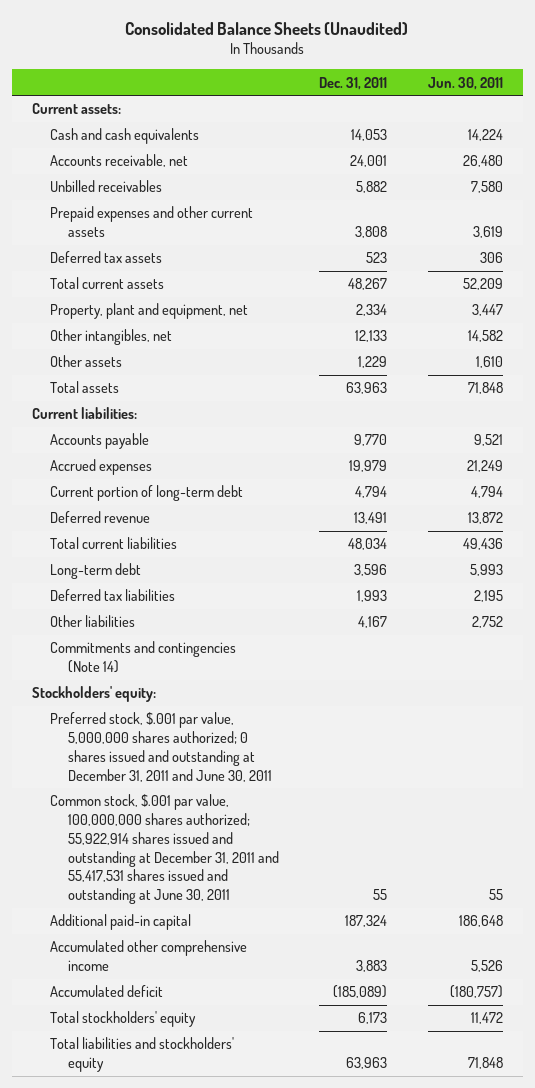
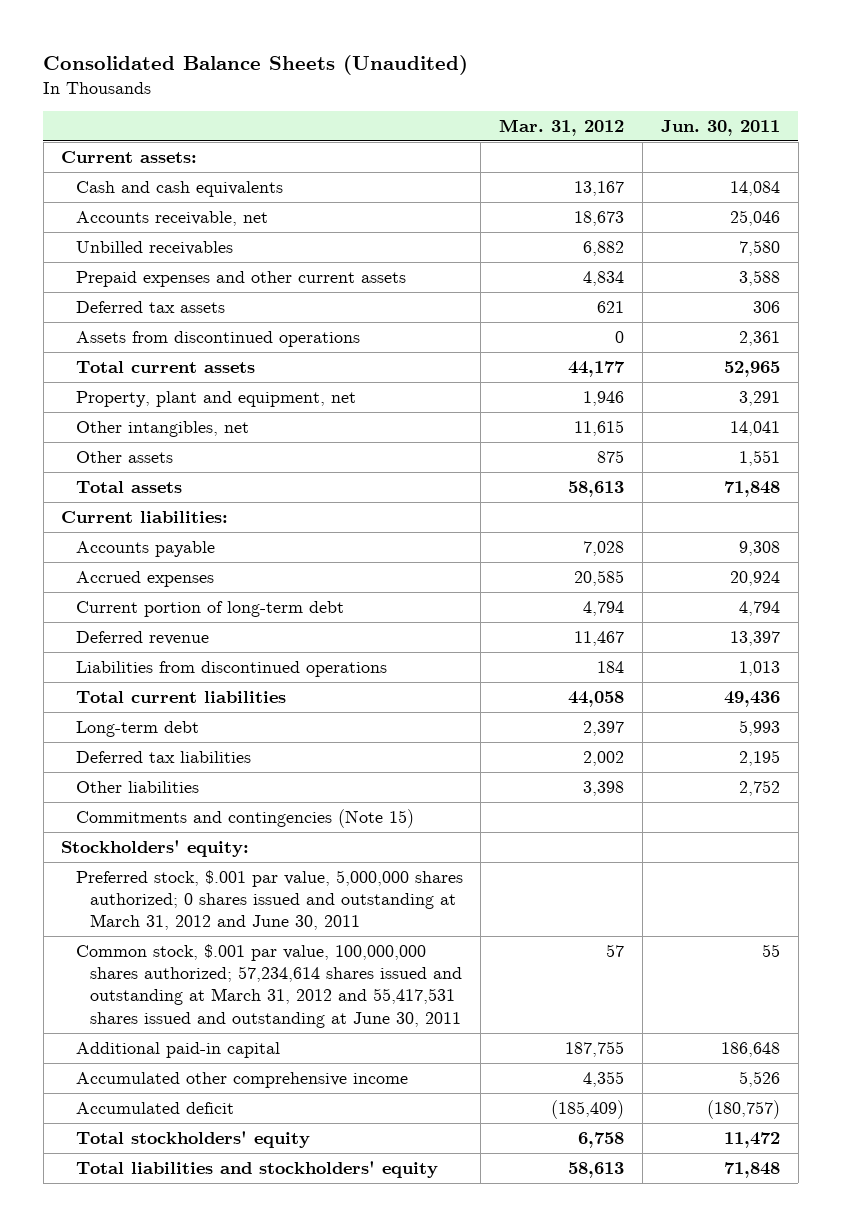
[319,76,388,90] Dec. 31, 2011 -> none
none -> [499,119,625,137] Mar. 31, 2012
[467,129,503,142] 14,224 -> [729,180,780,196] 14,084
[462,155,503,168] 26,480 -> [729,209,780,226] 25,046
[472,226,503,239] 3,619 -> [738,269,780,286] 3,588
none -> [75,330,360,347] Assets from discontinued operations
[462,278,503,291] 52,209 -> [723,360,780,377] 52,965
[471,304,503,317] 3,447 -> [738,390,780,406] 3,291
[467,330,503,343] 14,582 -> [729,420,780,436] 14,041
[475,356,503,369] 1,610 -> [738,449,780,466] 1,551
[473,434,503,447] 9,521 -> [738,540,780,556] 9,308
[466,460,503,473] 21,249 -> [729,570,780,586] 20,924
[467,512,503,525] 13,872 -> [729,630,780,646] 13,397
none -> [75,660,387,677] Liabilities from discontinued operations
[50,641,237,674] Commitments and contingencies (Note 14) -> [75,808,414,828] Commitments and contingencies (Note 15)
[50,712,273,782] Preferred stock, $.001 par value, 5,000,000 shares authorized; 0 shares issued and outstanding at December 31, 2011 and June 30, 2011 -> [75,869,463,931] Preferred stock, $.001 par value, 5,000,000 shares authorized; 0 shares issued and outstanding at March 31, 2012 and June 30, 2011
[50,794,280,905] Common stock, $.001 par value, 100,000,000 shares authorized; 55,922,914 shares issued and outstanding at December 31, 2011 and 55,417,531 shares issued and outstanding at June 30, 2011 -> [75,943,462,1028] Common stock, $.001 par value, 100,000,000 shares authorized; 57,234,614 shares issued and outstanding at March 31, 2012 and 55,417,531 shares issued and outstanding at June 30, 2011

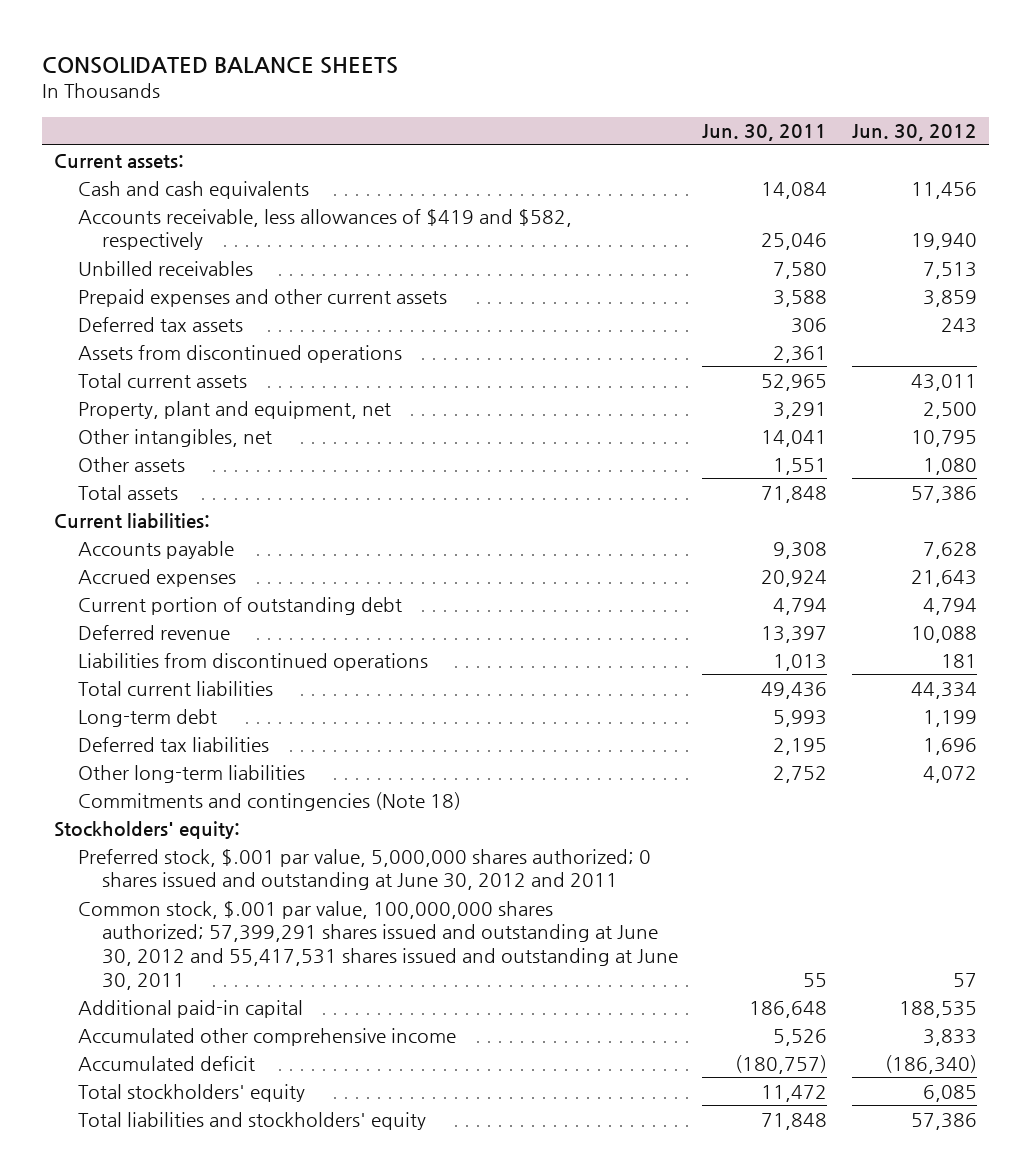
[43,55,469,76] Consolidated Balance Sheets (Unaudited) -> [41,56,398,74] CONSOLIDATED BALANCE SHEETS
[499,119,625,137] Mar. 31, 2012 -> none
none -> [852,124,978,142] Jun. 30, 2012
[75,210,268,226] Accounts receivable, net -> [77,208,572,251] Accounts receivable, less allowances of $419 and $582, respectively
[75,600,344,617] Current portion of long-term debt -> [77,596,402,615] Current portion of outstanding debt
[75,780,199,793] Other liabilities -> [77,764,305,783] Other long-term liabilities
[75,808,414,828] Commitments and contingencies (Note 15) -> [77,791,461,811] Commitments and contingencies (Note 18)
[75,869,463,931] Preferred stock, $.001 par value, 5,000,000 shares authorized; 0 shares issued and outstanding at March 31, 2012 and June 30, 2011 -> [77,848,651,891] Preferred stock, $.001 par value, 5,000,000 shares authorized; 0 shares issued and outstanding at June 30, 2012 and 2011
[75,943,462,1028] Common stock, $.001 par value, 100,000,000 shares authorized; 57,234,614 shares issued and outstanding at March 31, 2012 and 55,417,531 shares issued and outstanding at June 30, 2011 -> [77,900,678,990] Common stock, $.001 par value, 100,000,000 shares authorized; 57,399,291 shares issued and outstanding at June 30, 2012 and 55,417,531 shares issued and outstanding at June 30, 2011

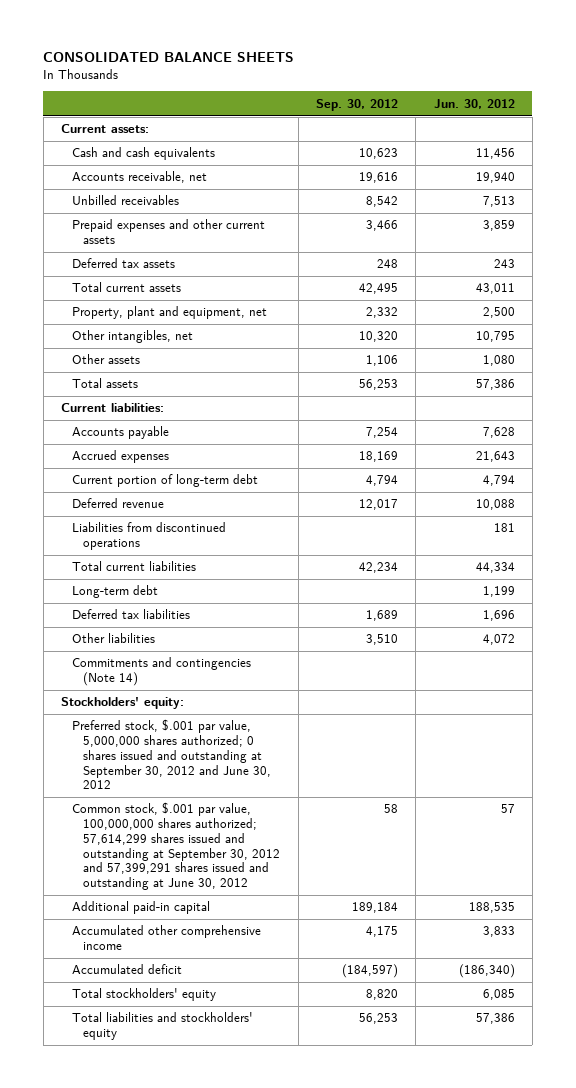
[702,124,828,142] Jun. 30, 2011 -> none
none -> [316,98,399,111] Sep. 30, 2012
[77,208,572,251] Accounts receivable, less allowances of $419 and $582, respectively -> [72,171,208,184] Accounts receivable, net
[77,344,402,363] Assets from discontinued operations -> none
[77,596,402,615] Current portion of outstanding debt -> [72,474,259,488] Current portion of long-term debt
[77,764,305,783] Other long-term liabilities -> [72,633,156,644] Other liabilities
[77,791,461,811] Commitments and contingencies (Note 18) -> [72,657,252,687] Commitments and contingencies (Note 14)
[77,848,651,891] Preferred stock, $.001 par value, 5,000,000 shares authorized; 0 shares issued and outstanding at June 30, 2012 and 2011 -> [72,719,272,790] Preferred stock, $.001 par value, 5,000,000 shares authorized; 0 shares issued and outstanding at September 30, 2012 and June 30, 2012
[77,900,678,990] Common stock, $.001 par value, 100,000,000 shares authorized; 57,399,291 shares issued and outstanding at June 30, 2012 and 55,417,531 shares issued and outstanding at June 30, 2011 -> [72,802,281,891] Common stock, $.001 par value, 100,000,000 shares authorized; 57,614,299 shares issued and outstanding at September 30, 2012 and 57,399,291 shares issued and outstanding at June 30, 2012

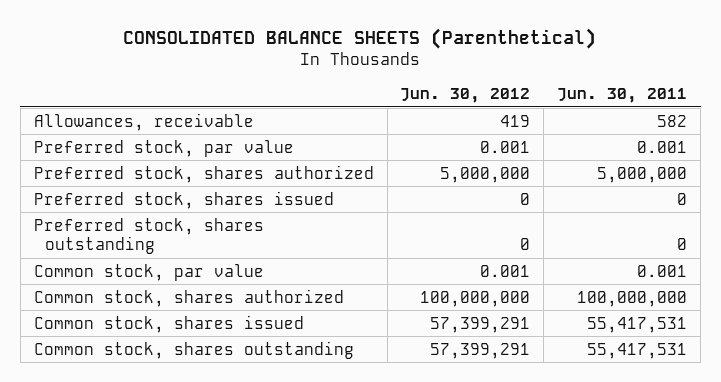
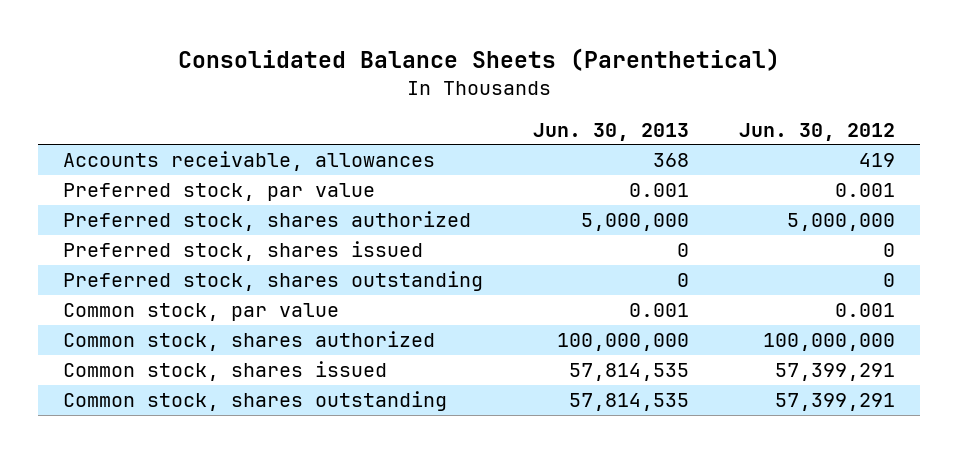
[123,28,597,50] CONSOLIDATED BALANCE SHEETS (Parenthetical) -> [177,48,780,72] Consolidated Balance Sheets (Parenthetical)
[557,87,688,103] Jun. 30, 2011 -> none
none -> [532,122,689,141] Jun. 30, 2013
[33,112,254,131] Allowances, receivable -> [62,151,435,172] Accounts receivable, allowances

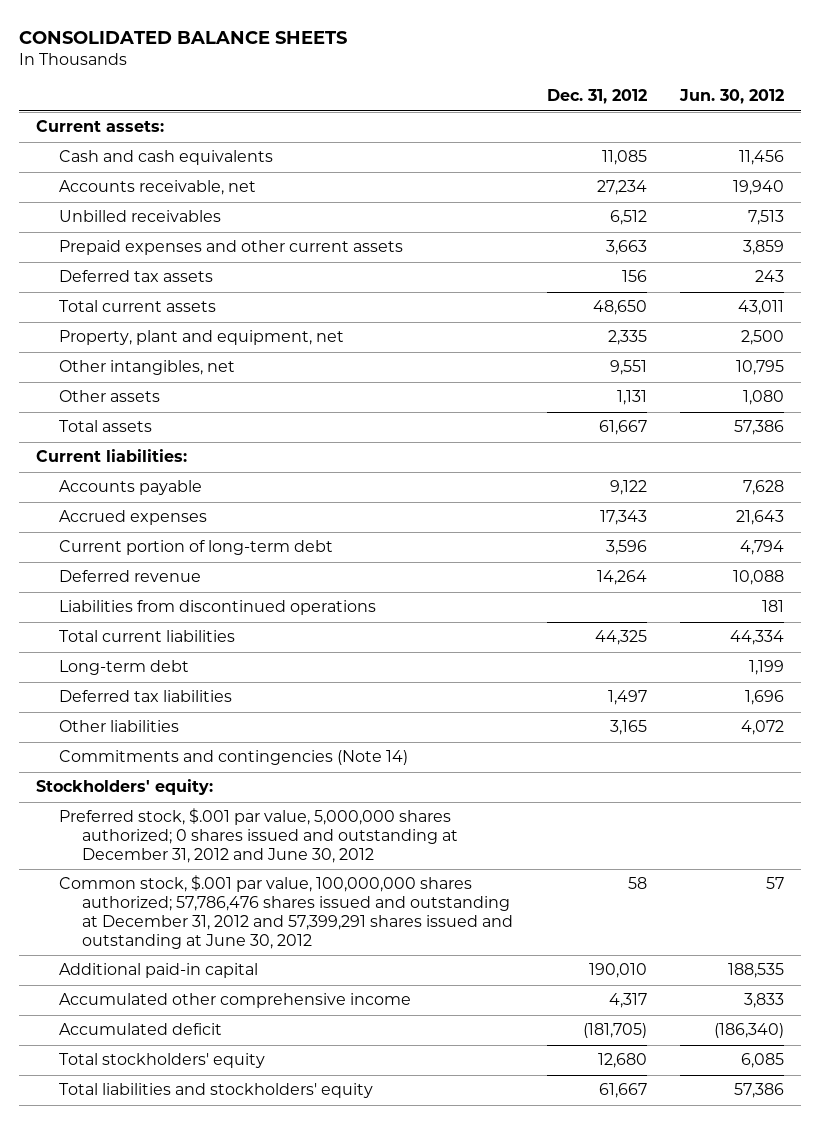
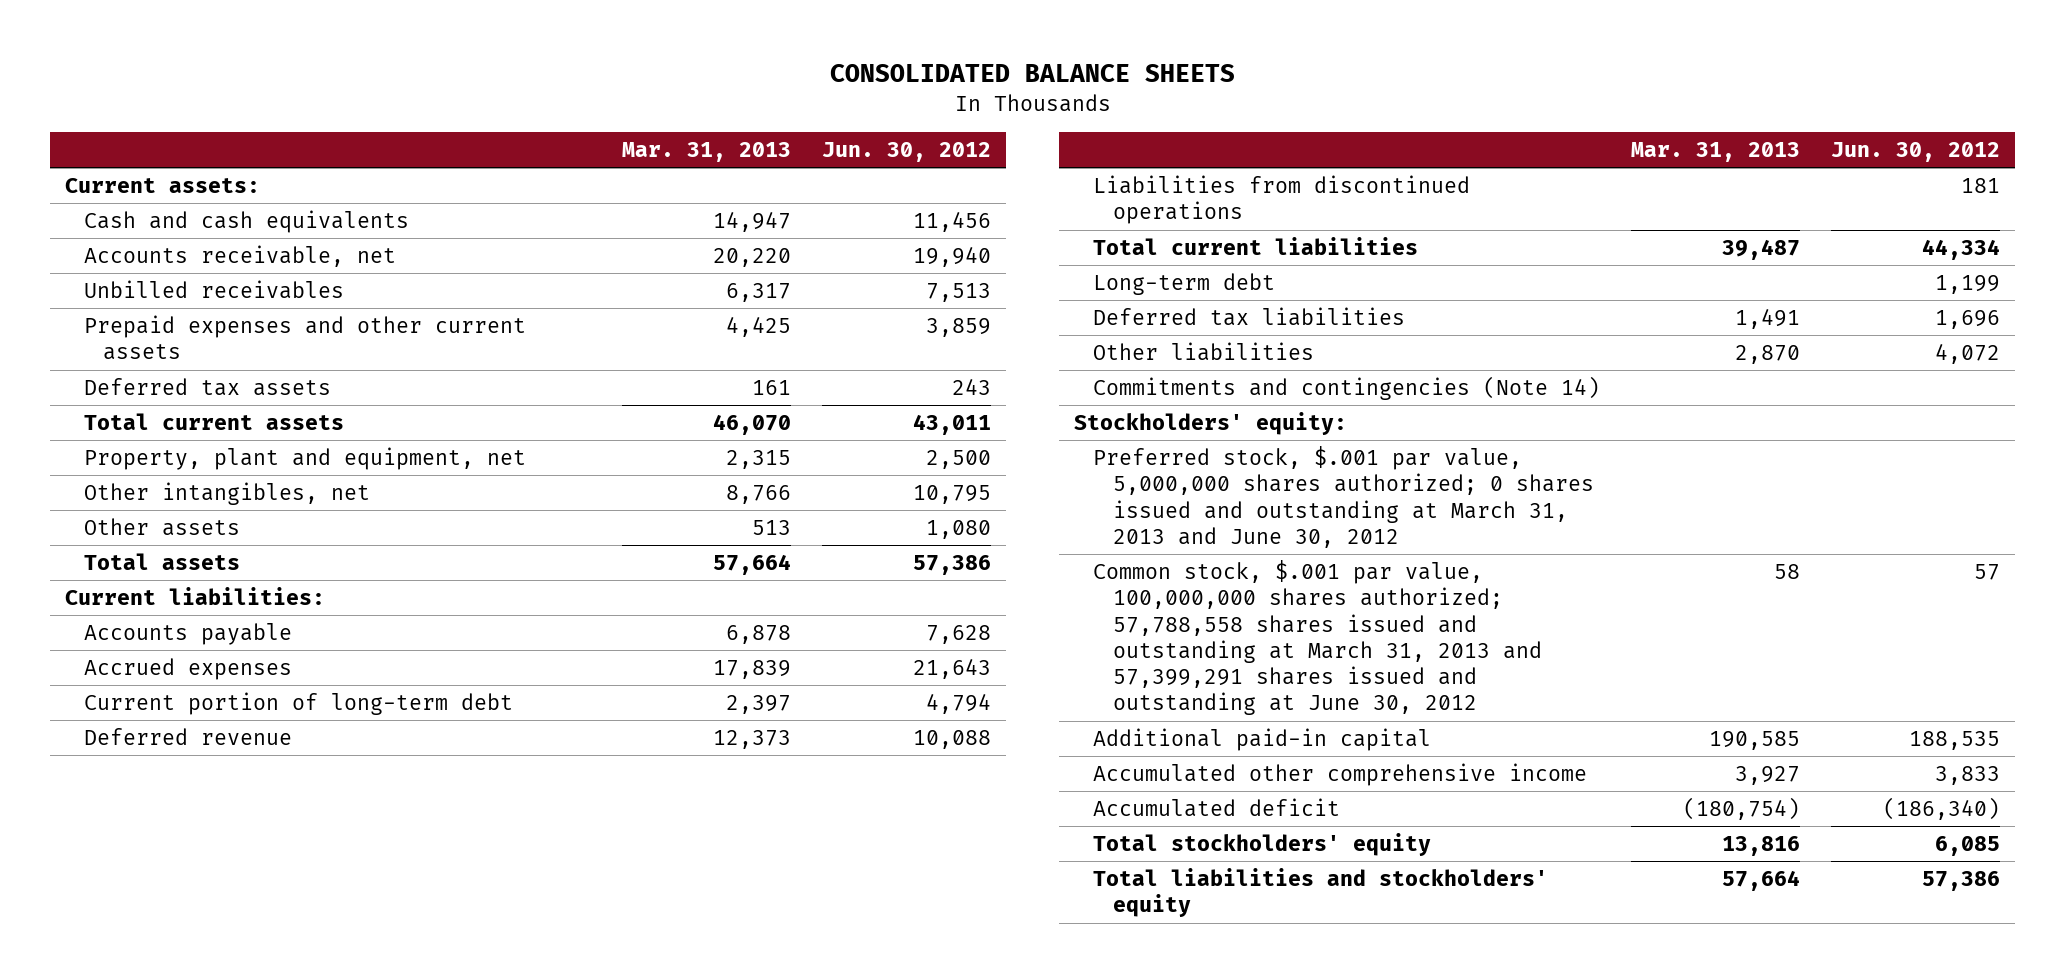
[546,89,647,105] Dec. 31, 2012 -> none
none -> [621,141,791,162] Mar. 31, 2013
[59,808,459,864] Preferred stock, $.001 par value, 5,000,000 shares authorized; 0 shares issued and outstanding at December 31, 2012 and June 30, 2012 -> [1093,446,1594,548] Preferred stock, $.001 par value, 5,000,000 shares authorized; 0 shares issued and outstanding at March 31, 2013 and June 30, 2012
[59,875,514,949] Common stock, $.001 par value, 100,000,000 shares authorized; 57,786,476 shares issued and outstanding at December 31, 2012 and 57,399,291 shares issued and outstanding at June 30, 2012 -> [1093,560,1542,716] Common stock, $.001 par value, 100,000,000 shares authorized; 57,788,558 shares issued and outstanding at March 31, 2013 and 57,399,291 shares issued and outstanding at June 30, 2012

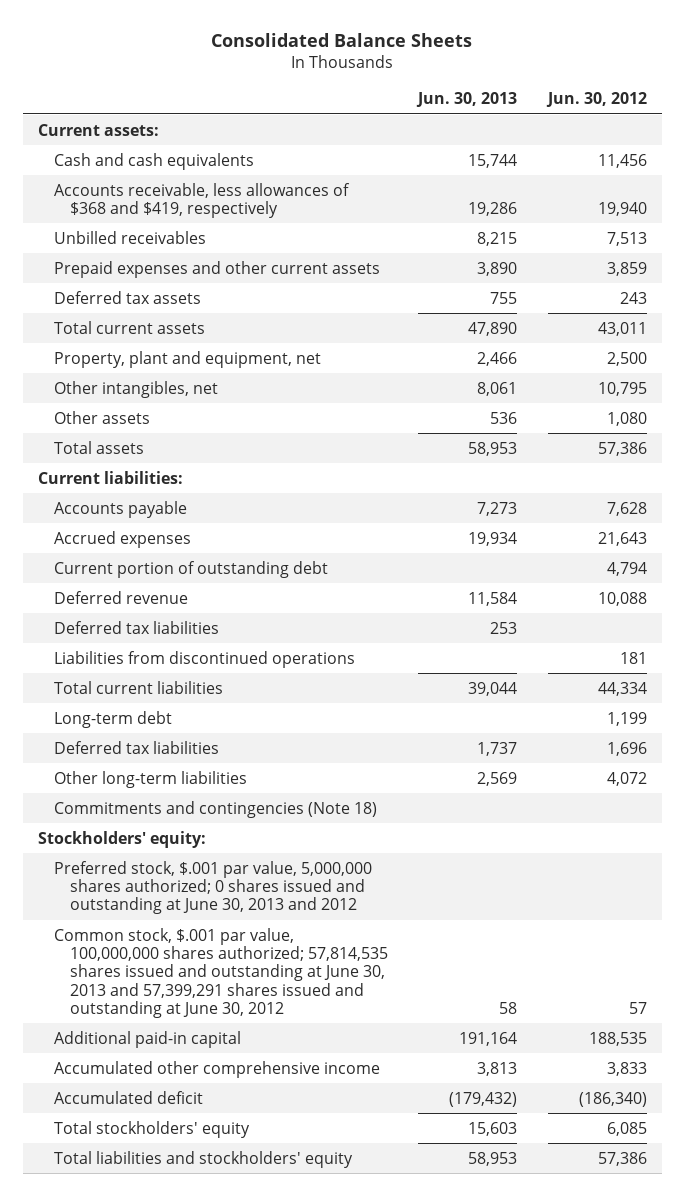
[829,64,1235,83] CONSOLIDATED BALANCE SHEETS -> [211,32,473,47] Consolidated Balance Sheets
[621,141,791,162] Mar. 31, 2013 -> none
none -> [416,92,518,108] Jun. 30, 2013
[84,245,397,268] Accounts receivable, net -> [53,182,350,218] Accounts receivable, less allowances of $368 and $419, respectively
[84,692,514,716] Current portion of long-term debt -> [53,560,328,578] Current portion of outstanding debt
none -> [53,620,219,634] Deferred tax liabilities
[1093,342,1315,362] Other liabilities -> [53,770,247,788] Other long-term liabilities
[1093,376,1601,401] Commitments and contingencies (Note 14) -> [53,800,377,818] Commitments and contingencies (Note 18)
[1093,446,1594,548] Preferred stock, $.001 par value, 5,000,000 shares authorized; 0 shares issued and outstanding at March 31, 2013 and June 30, 2012 -> [53,860,372,915] Preferred stock, $.001 par value, 5,000,000 shares authorized; 0 shares issued and outstanding at June 30, 2013 and 2012
[1093,560,1542,716] Common stock, $.001 par value, 100,000,000 shares authorized; 57,788,558 shares issued and outstanding at March 31, 2013 and 57,399,291 shares issued and outstanding at June 30, 2012 -> [53,927,388,1018] Common stock, $.001 par value, 100,000,000 shares authorized; 57,814,535 shares issued and outstanding at June 30, 2013 and 57,399,291 shares issued and outstanding at June 30, 2012

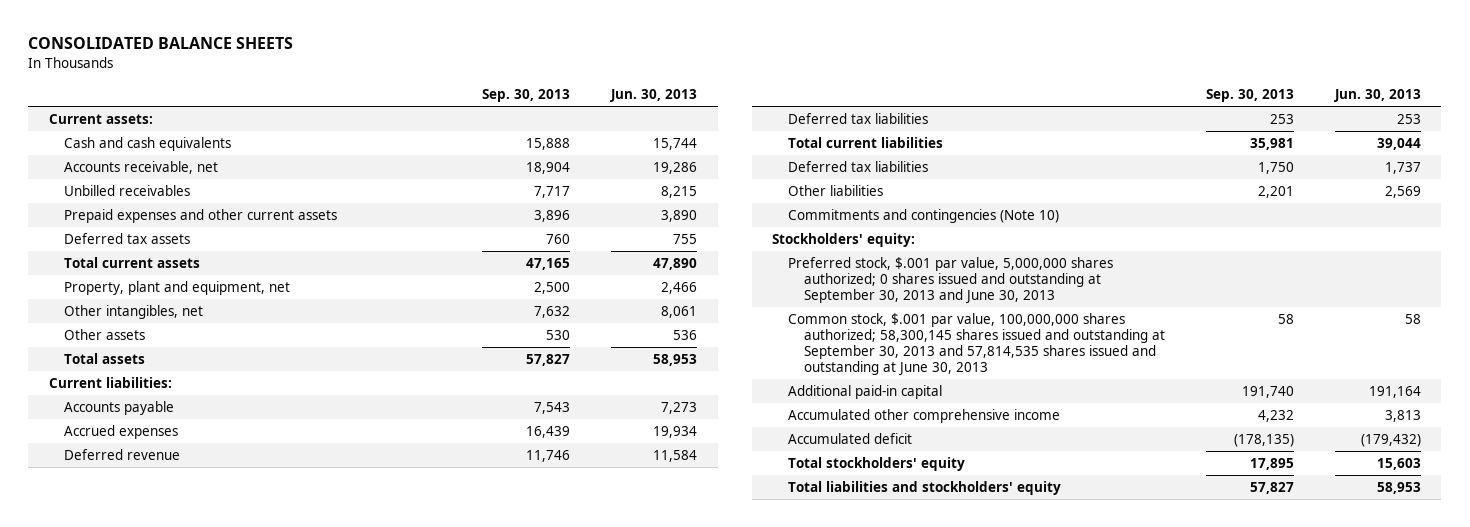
[211,32,473,47] Consolidated Balance Sheets -> [28,37,294,50] CONSOLIDATED BALANCE SHEETS
[545,92,647,108] Jun. 30, 2012 -> none
none -> [482,88,571,102] Sep. 30, 2013
[53,182,350,218] Accounts receivable, less allowances of $368 and $419, respectively -> [64,161,219,175] Accounts receivable, net
[53,560,328,578] Current portion of outstanding debt -> none
[53,650,355,668] Liabilities from discontinued operations -> none
[53,710,172,728] Long-term debt -> none
[53,770,247,788] Other long-term liabilities -> [788,185,884,197] Other liabilities
[53,800,377,818] Commitments and contingencies (Note 18) -> [788,209,1060,224] Commitments and contingencies (Note 10)
[53,860,372,915] Preferred stock, $.001 par value, 5,000,000 shares authorized; 0 shares issued and outstanding at June 30, 2013 and 2012 -> [788,257,1114,305] Preferred stock, $.001 par value, 5,000,000 shares authorized; 0 shares issued and outstanding at September 30, 2013 and June 30, 2013
[53,927,388,1018] Common stock, $.001 par value, 100,000,000 shares authorized; 57,814,535 shares issued and outstanding at June 30, 2013 and 57,399,291 shares issued and outstanding at June 30, 2012 -> [788,313,1165,377] Common stock, $.001 par value, 100,000,000 shares authorized; 58,300,145 shares issued and outstanding at September 30, 2013 and 57,814,535 shares issued and outstanding at June 30, 2013

